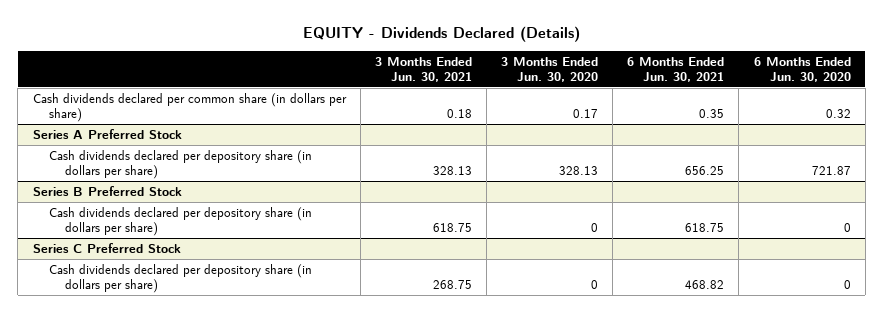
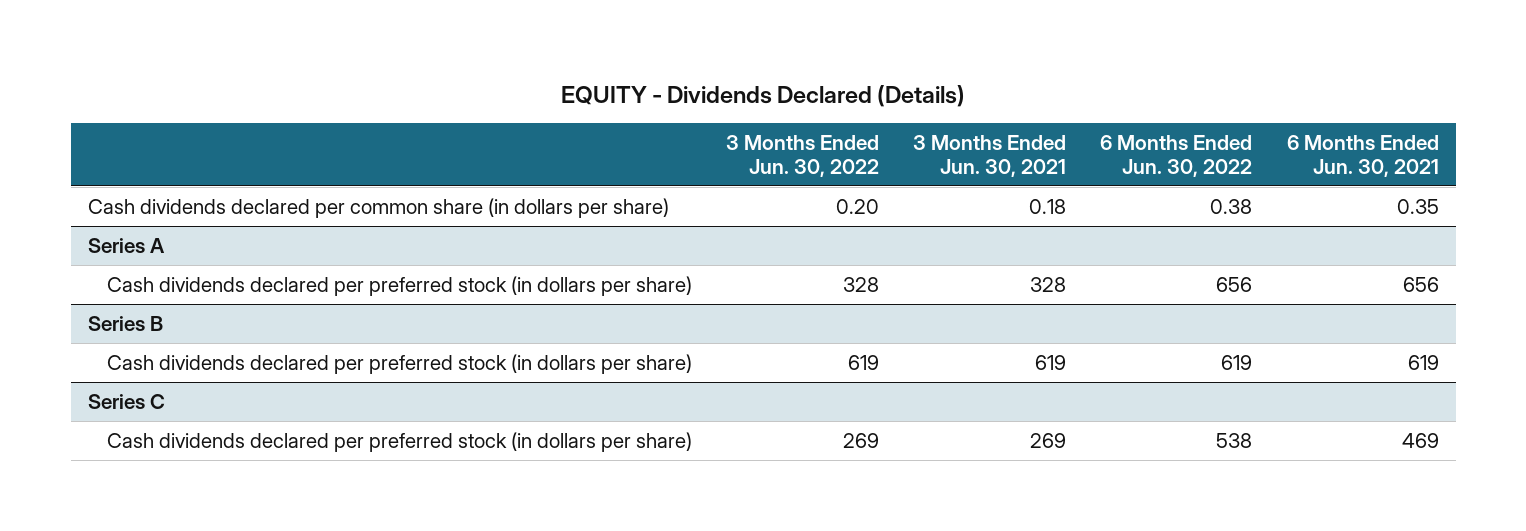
[501,56,599,82] 3 Months Ended Jun. 30, 2020 -> none
[753,56,851,82] 6 Months Ended Jun. 30, 2020 -> none
none -> [726,134,880,177] 3 Months Ended Jun. 30, 2022
none -> [1100,134,1253,177] 6 Months Ended Jun. 30, 2022
[32,128,182,139] Series A Preferred Stock -> [87,237,165,253] Series A
[49,149,313,179] Cash dividends declared per depository share (in dollars per share) -> [107,275,693,296] Cash dividends declared per preferred stock (in dollars per share)
[432,165,472,175] 328.13 -> [1030,276,1067,292] 328
[685,165,725,175] 656.25 -> [1402,276,1439,292] 656
[32,185,182,196] Series B Preferred Stock -> [87,315,163,331] Series B
[49,206,313,236] Cash dividends declared per depository share (in dollars per share) -> [107,353,693,374] Cash dividends declared per preferred stock (in dollars per share)
[432,222,472,232] 618.75 -> [1035,354,1067,370] 619
[685,222,725,232] 618.75 -> [1407,354,1439,370] 619
[32,242,181,253] Series C Preferred Stock -> [87,393,165,409] Series C
[49,263,313,293] Cash dividends declared per depository share (in dollars per share) -> [107,431,693,452] Cash dividends declared per preferred stock (in dollars per share)
[432,279,472,289] 268.75 -> [1030,432,1067,448] 269
[685,279,725,289] 468.82 -> [1401,432,1439,448] 469

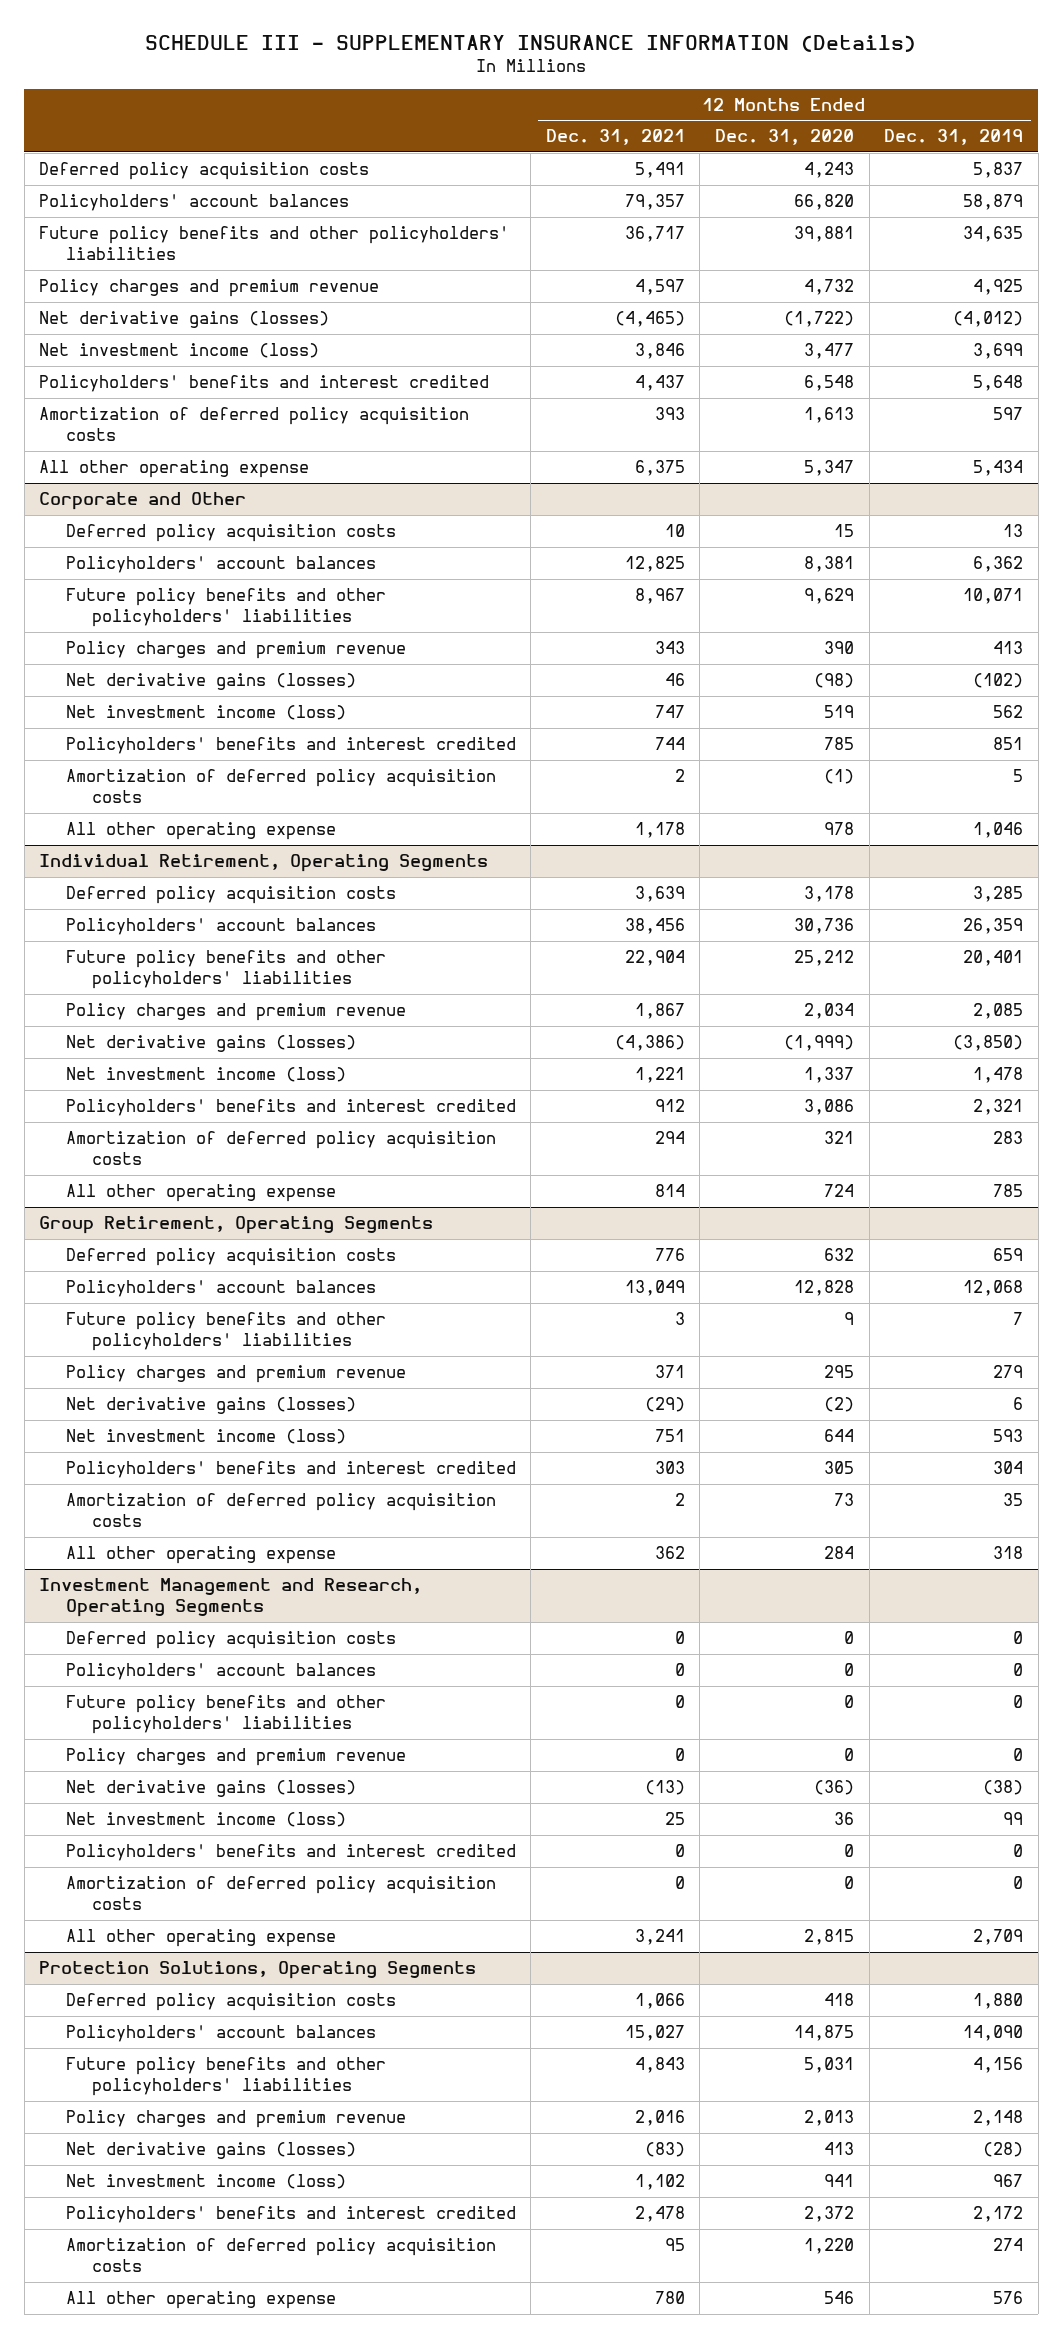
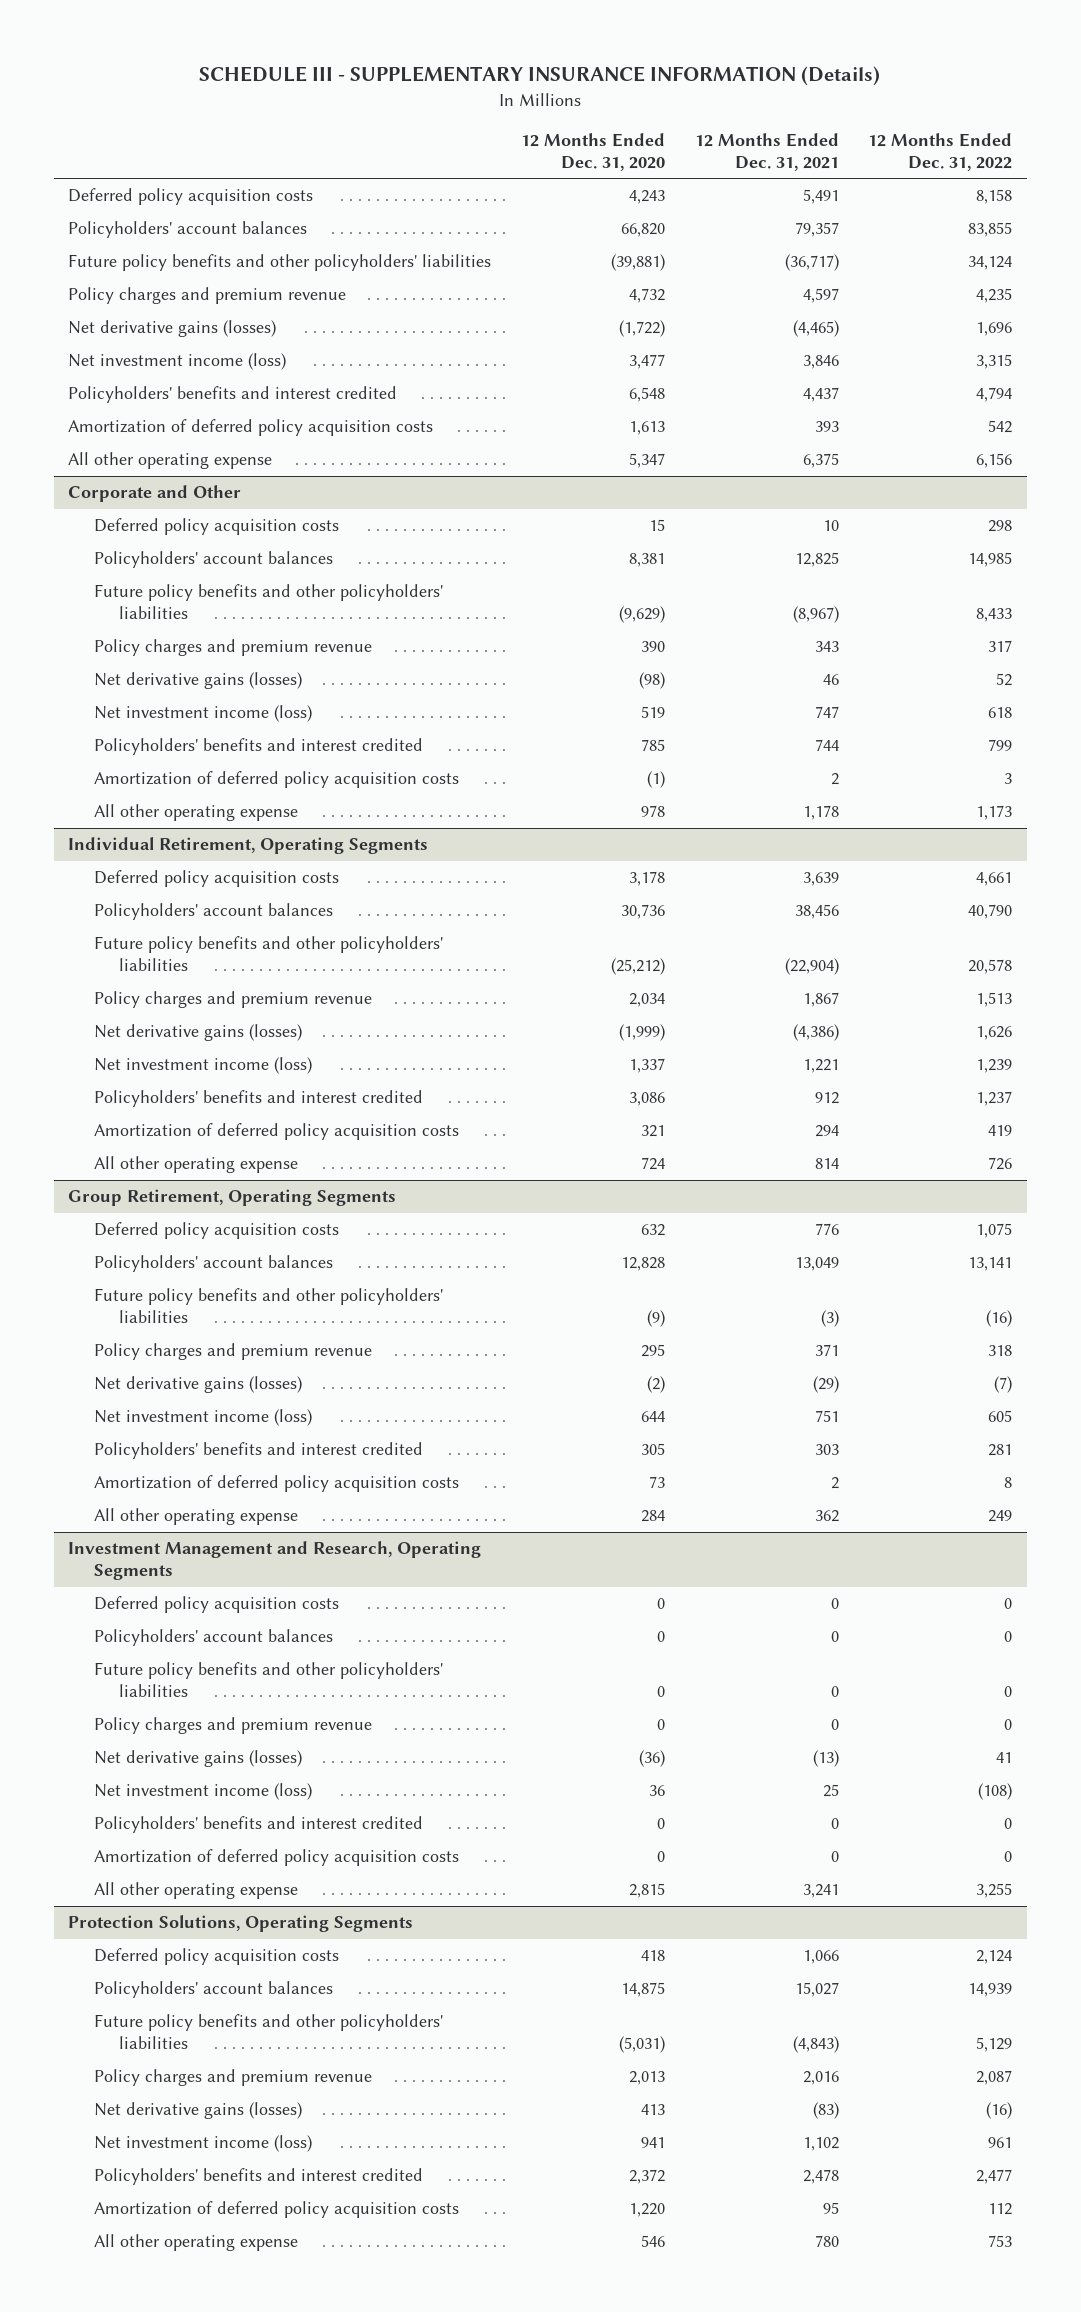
[884,129,1024,146] Dec. 31, 2019 -> none
none -> [868,132,1013,171] 12 Months Ended Dec. 31, 2022
[624,226,685,243] 36,717 -> [784,254,839,272] (36,717)
[793,226,854,243] 39,881 -> [611,254,666,272] (39,881)
[634,588,685,605] 8,967 -> [792,605,839,623] (8,967)
[803,588,854,605] 9,629 -> [619,605,666,623] (9,629)
[624,950,685,967] 22,904 -> [784,957,839,975] (22,904)
[793,950,854,967] 25,212 -> [611,957,666,975] (25,212)
[674,1312,685,1326] 3 -> [820,1309,839,1327] (3)
[843,1312,854,1326] 9 -> [647,1309,666,1327] (9)
[634,2057,685,2074] 4,843 -> [792,2035,839,2053] (4,843)
[803,2057,854,2074] 5,031 -> [619,2035,666,2053] (5,031)

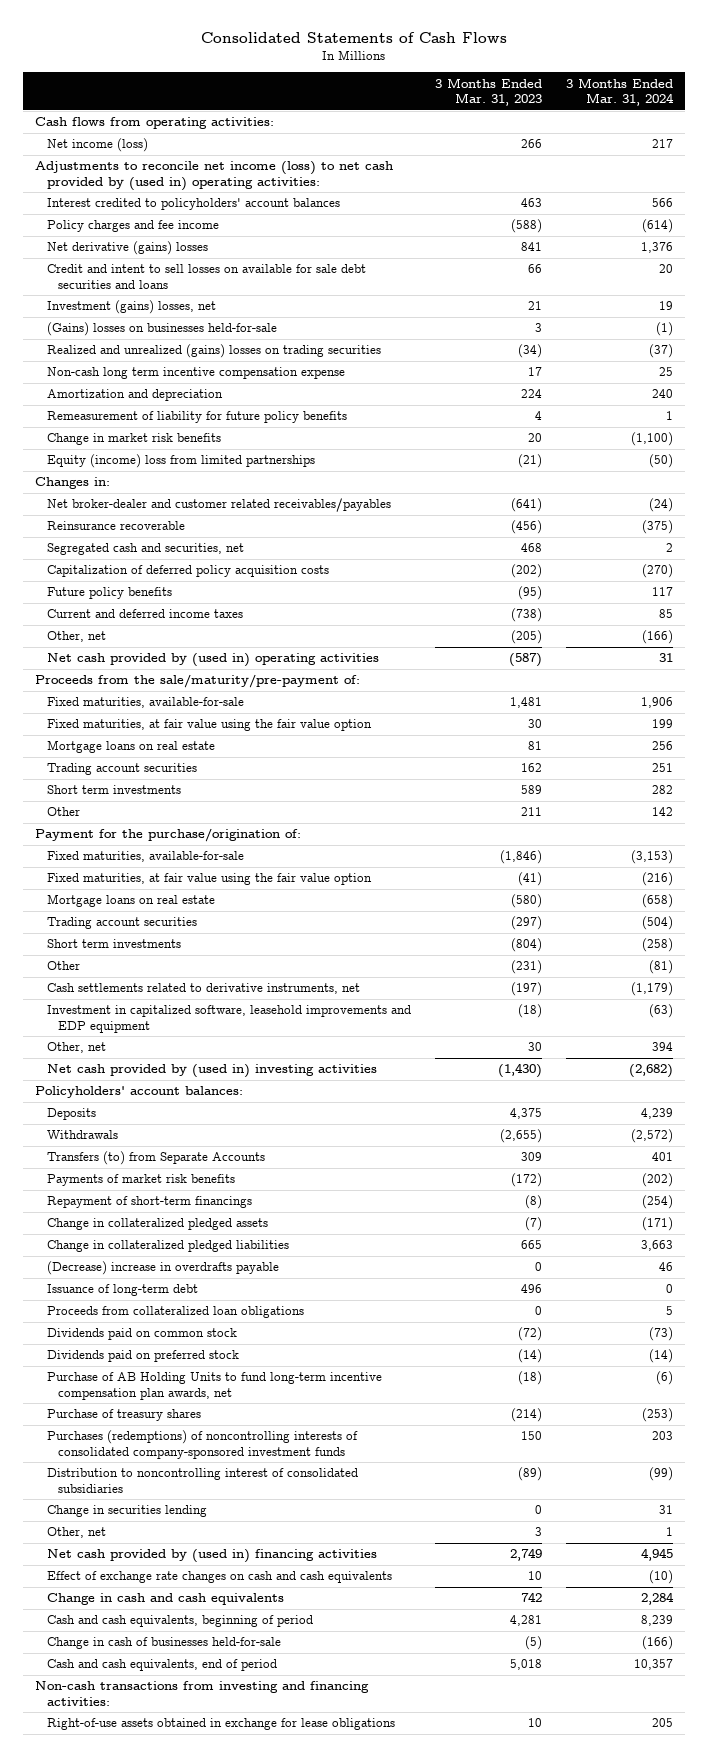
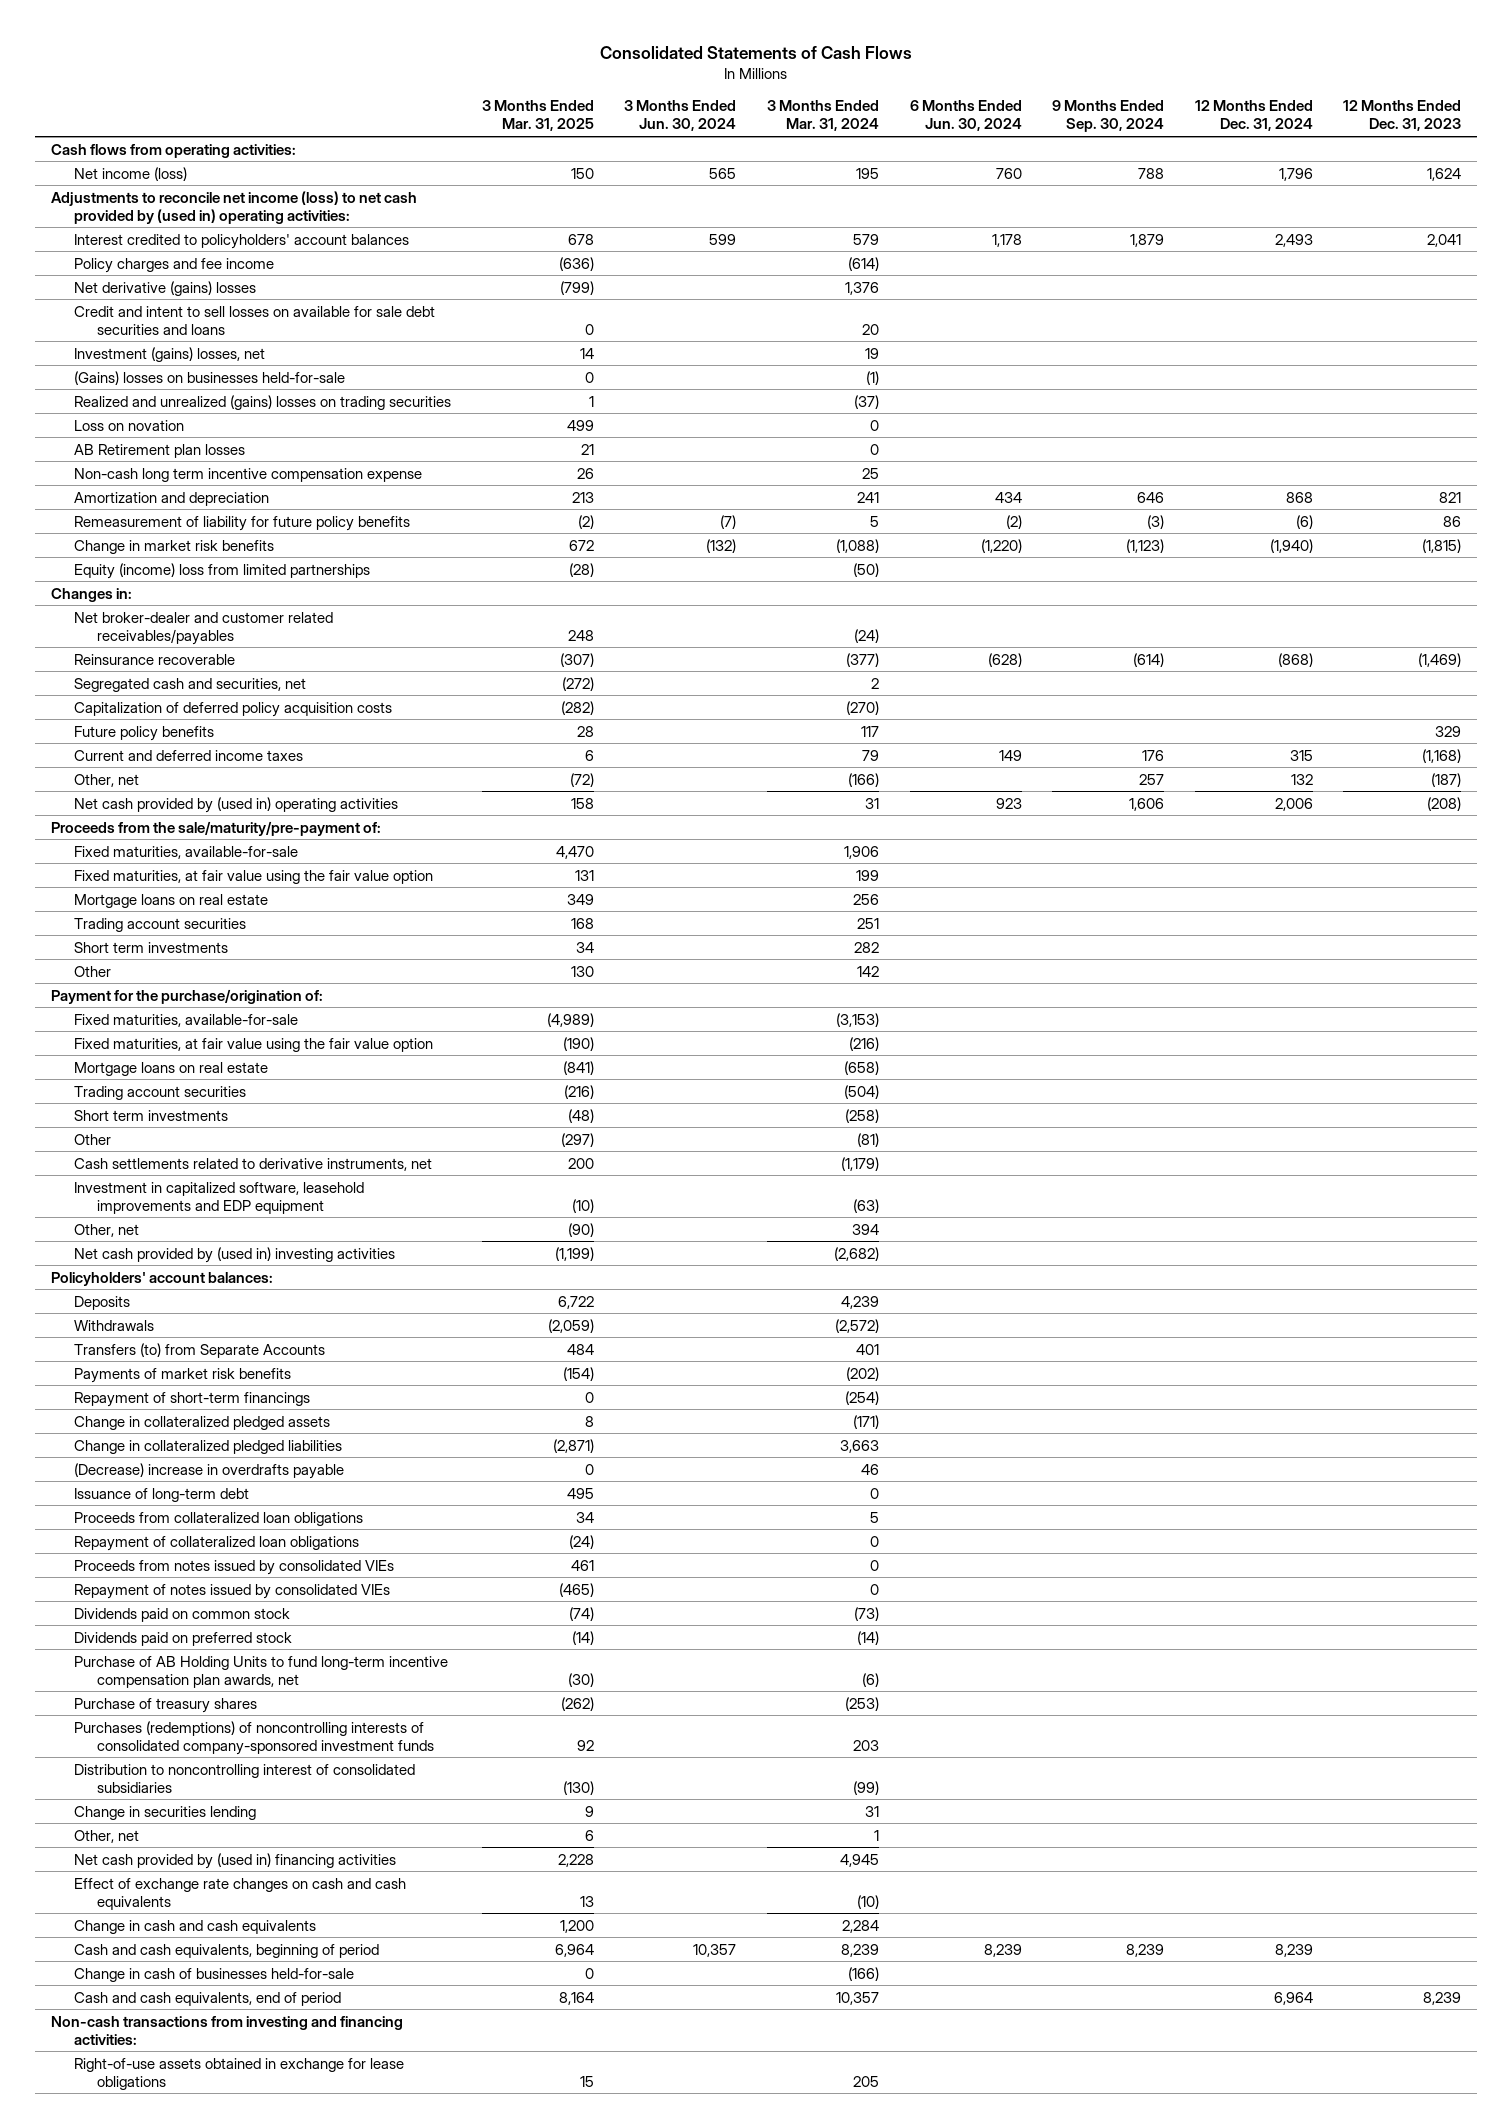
[434,77,542,107] 3 Months Ended Mar. 31, 2023 -> none
none -> [481,100,594,132] 3 Months Ended Mar. 31, 2025
none -> [624,100,737,132] 3 Months Ended Jun. 30, 2024
none -> [909,100,1022,132] 6 Months Ended Jun. 30, 2024
none -> [1052,100,1165,133] 9 Months Ended Sep. 30, 2024
none -> [1194,100,1313,132] 12 Months Ended Dec. 31, 2024
none -> [1343,100,1462,132] 12 Months Ended Dec. 31, 2023
[652,139,674,149] 217 -> [855,167,879,179] 195
[652,198,674,208] 566 -> [852,233,879,245] 579
none -> [74,419,185,431] Loss on novation
none -> [74,443,246,458] AB Retirement plan losses
[652,389,674,399] 240 -> [856,491,879,503] 241
[666,411,674,421] 1 -> [869,515,879,527] 5
[631,432,674,447] (1,100) -> [835,538,879,553] (1,088)
[642,520,674,535] (375) -> [845,652,879,667] (377)
[659,609,674,619] 85 -> [861,749,879,761] 79
none -> [74,1535,360,1551] Repayment of collateralized loan obligations
none -> [74,1559,395,1575] Proceeds from notes issued by consolidated VIEs
none -> [74,1583,391,1599] Repayment of notes issued by consolidated VIEs

